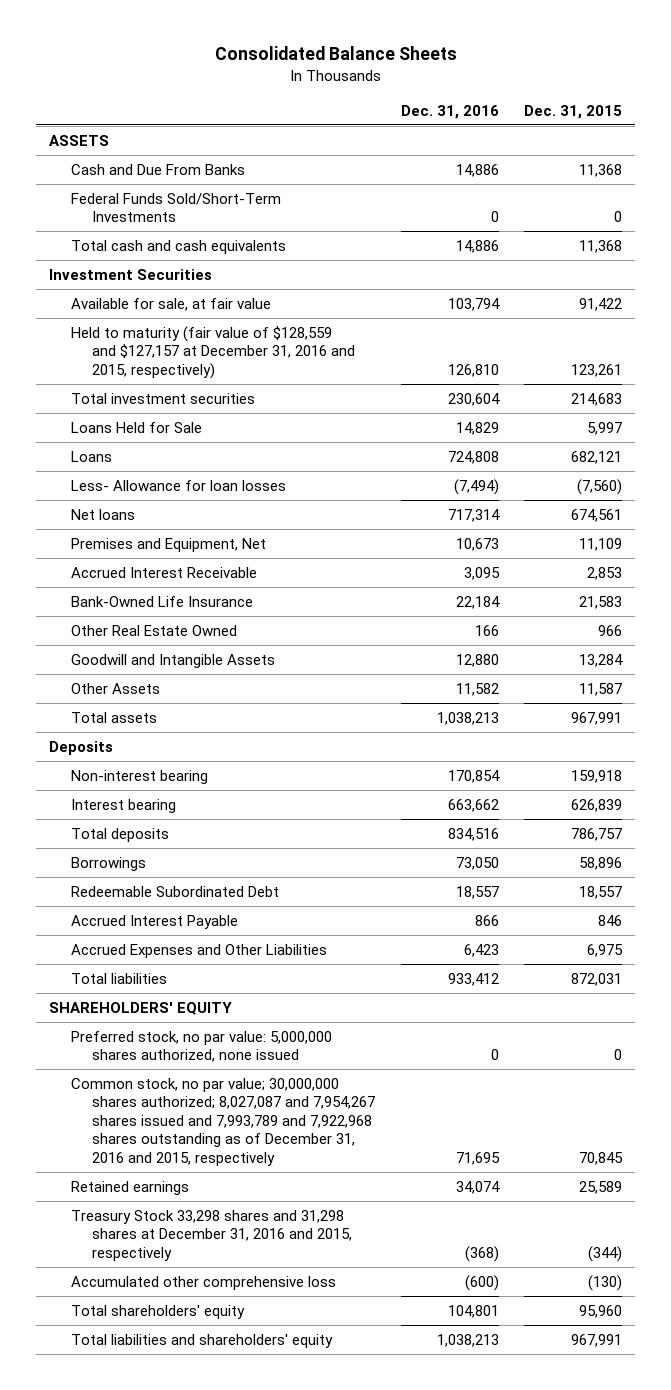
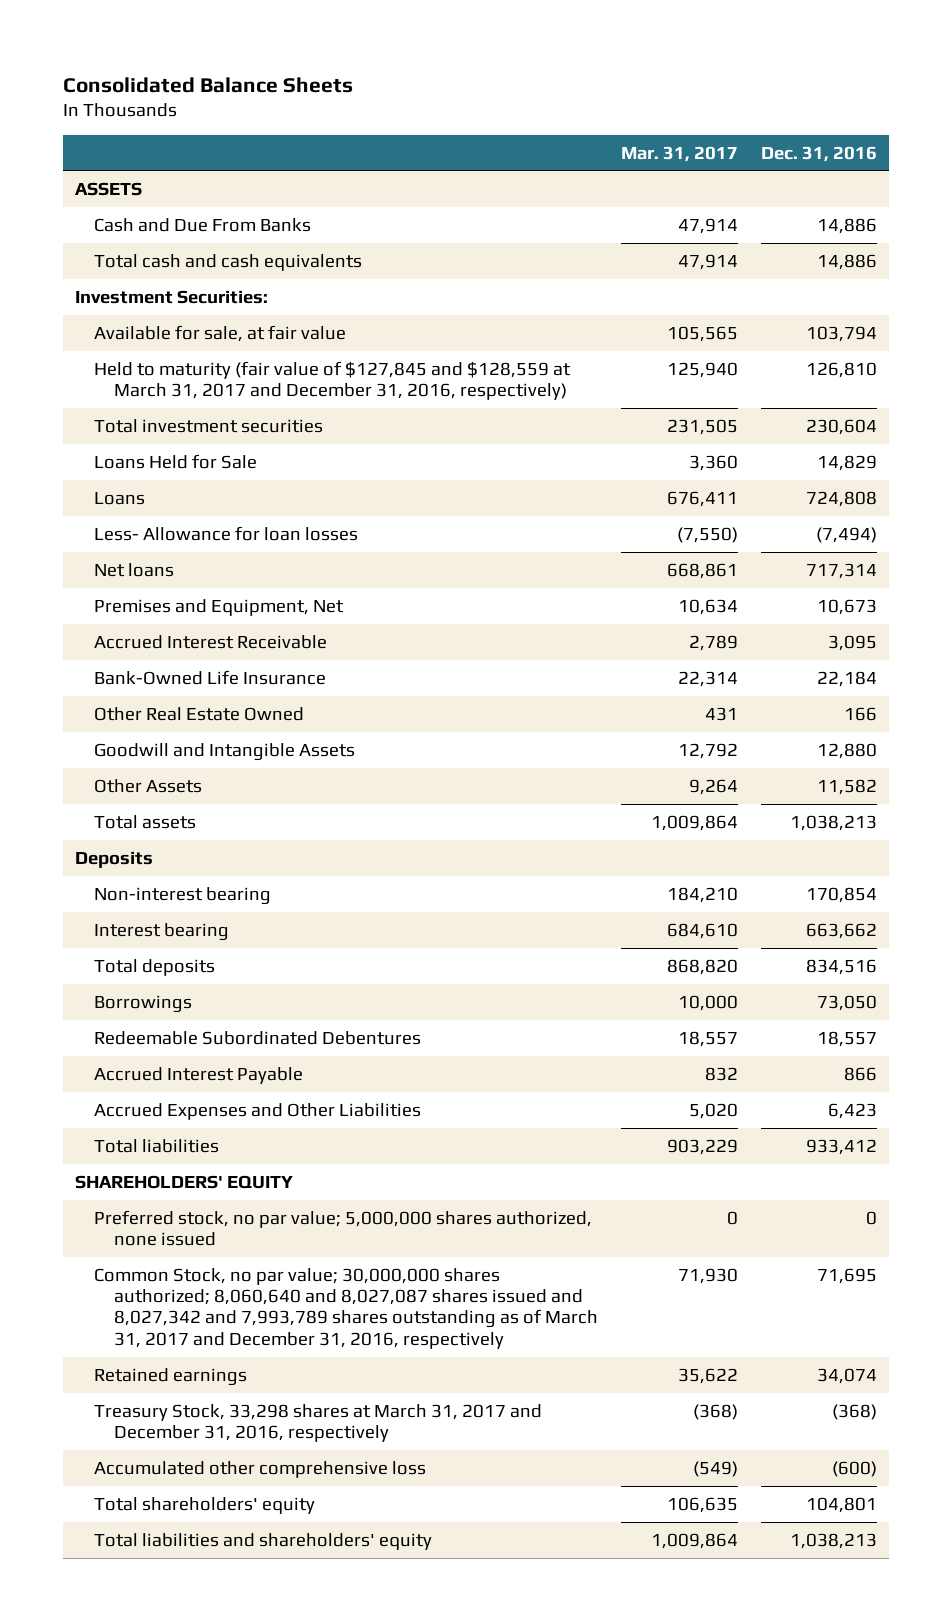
[524,104,623,119] Dec. 31, 2015 -> none
none -> [621,145,739,162] Mar. 31, 2017
[70,192,281,223] Federal Funds Sold/Short-Term Investments -> none
[49,268,213,280] Investment Securities -> [74,289,268,304] Investment Securities:
[70,325,356,379] Held to maturity (fair value of $128,559 and $127,157 at December 31, 2016 and 2015, respectively) -> [94,360,572,401] Held to maturity (fair value of $127,845 and $128,559 at March 31, 2017 and December 31, 2016, respectively)
[70,885,279,897] Redeemable Subordinated Debt -> [94,1030,422,1045] Redeemable Subordinated Debentures
[70,1030,332,1063] Preferred stock, no par value: 5,000,000 shares authorized, none issued -> [94,1209,593,1247] Preferred stock, no par value; 5,000,000 shares authorized, none issued
[70,1077,376,1166] Common stock, no par value; 30,000,000 shares authorized; 8,027,087 and 7,954,267 shares issued and 7,993,789 and 7,922,968 shares outstanding as of December 31, 2016 and 2015, respectively -> [94,1267,599,1349] Common Stock, no par value; 30,000,000 shares authorized; 8,060,640 and 8,027,087 shares issued and 8,027,342 and 7,993,789 shares outstanding as of March 31, 2017 and December 31, 2016, respectively
[70,1209,353,1261] Treasury Stock 33,298 shares and 31,298 shares at December 31, 2016 and 2015, respectively -> [94,1403,543,1443] Treasury Stock, 33,298 shares at March 31, 2017 and December 31, 2016, respectively

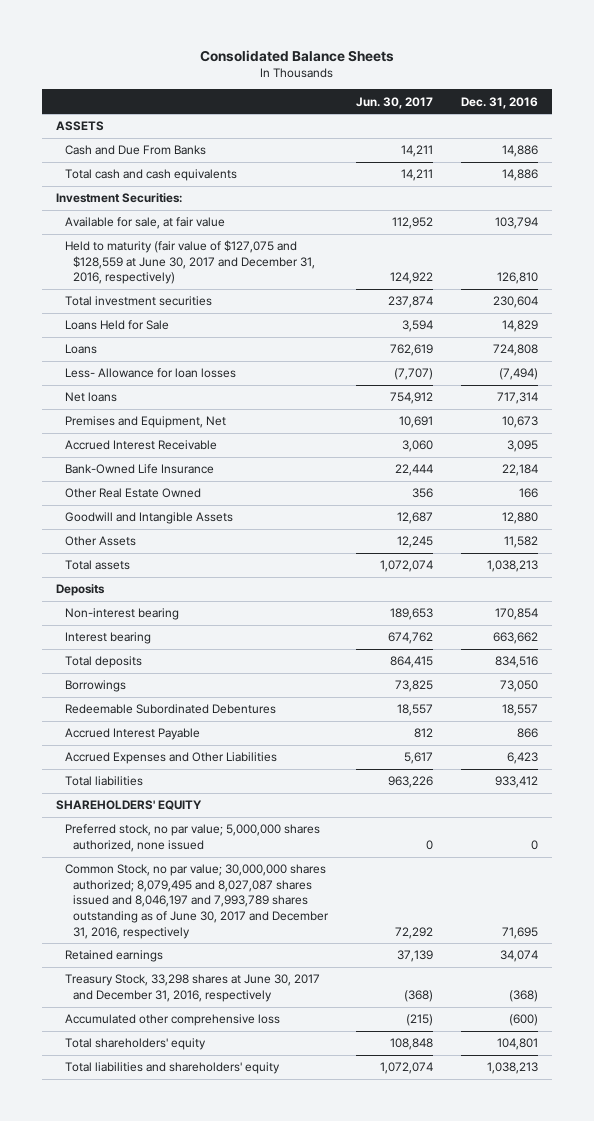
[621,145,739,162] Mar. 31, 2017 -> none
none -> [356,96,434,109] Jun. 30, 2017
[94,360,572,401] Held to maturity (fair value of $127,845 and $128,559 at March 31, 2017 and December 31, 2016, respectively) -> [64,240,316,285] Held to maturity (fair value of $127,075 and $128,559 at June 30, 2017 and December 31, 2016, respectively)
[94,1267,599,1349] Common Stock, no par value; 30,000,000 shares authorized; 8,060,640 and 8,027,087 shares issued and 8,027,342 and 7,993,789 shares outstanding as of March 31, 2017 and December 31, 2016, respectively -> [64,864,330,939] Common Stock, no par value; 30,000,000 shares authorized; 8,079,495 and 8,027,087 shares issued and 8,046,197 and 7,993,789 shares outstanding as of June 30, 2017 and December 31, 2016, respectively
[94,1403,543,1443] Treasury Stock, 33,298 shares at March 31, 2017 and December 31, 2016, respectively -> [64,974,320,1002] Treasury Stock, 33,298 shares at June 30, 2017 and December 31, 2016, respectively

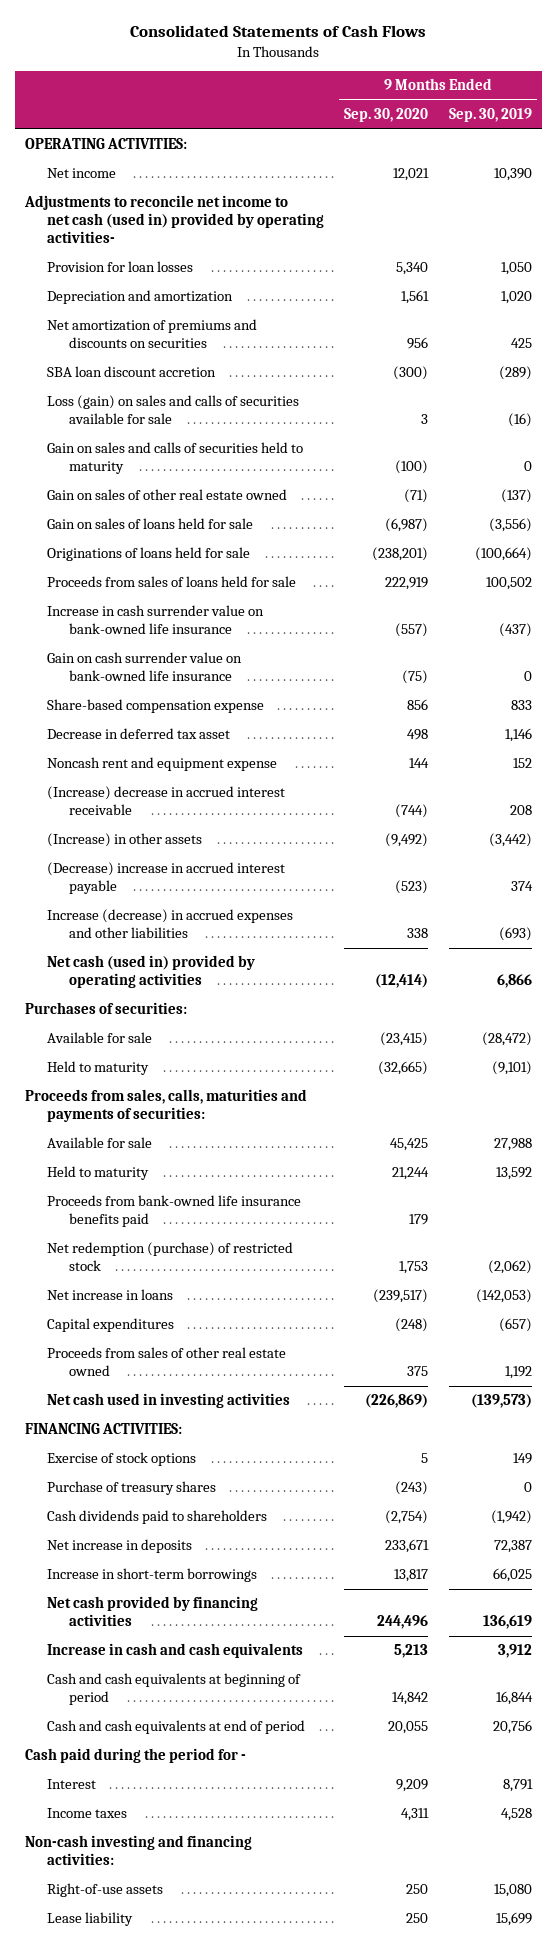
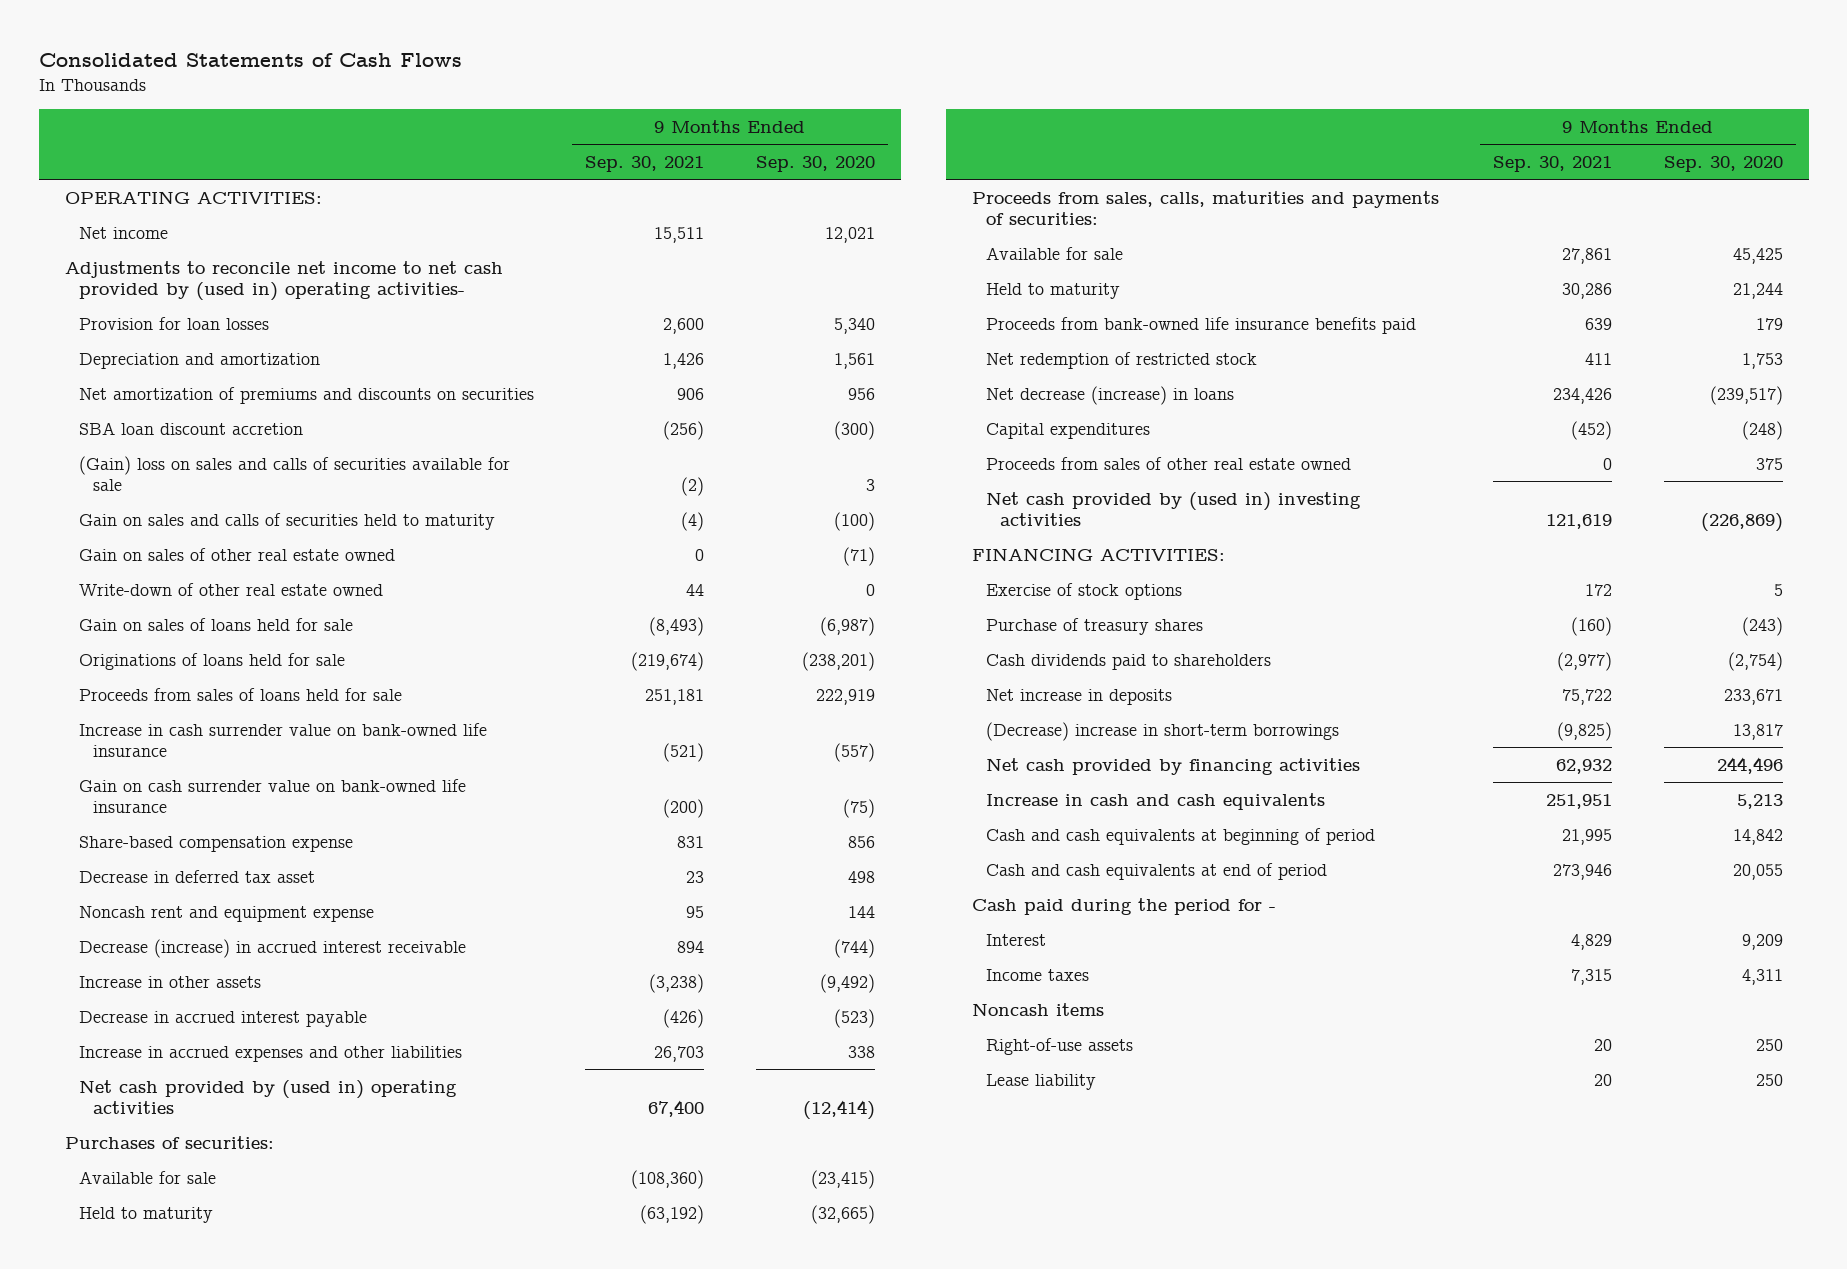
[448,108,532,123] Sep. 30, 2019 -> none
none -> [585,155,705,172] Sep. 30, 2021
[23,195,324,244] Adjustments to reconcile net income to net cash (used in) provided by operating activities- -> [64,260,503,301] Adjustments to reconcile net income to net cash provided by (used in) operating activities-
[46,395,299,425] Loss (gain) on sales and calls of securities available for sale -> [78,455,510,491] (Gain) loss on sales and calls of securities available for sale
none -> [78,582,383,596] Write-down of other real estate owned
[46,786,285,816] (Increase) decrease in accrued interest receivable -> [78,938,466,958] Decrease (increase) in accrued interest receivable
[46,833,202,848] (Increase) in other assets -> [78,975,261,988] Increase in other assets
[46,862,285,895] (Decrease) increase in accrued interest payable -> [78,1010,367,1027] Decrease in accrued interest payable
[46,909,293,939] Increase (decrease) in accrued expenses and other liabilities -> [78,1045,462,1062] Increase in accrued expenses and other liabilities
[46,955,255,989] Net cash (used in) provided by operating activities -> [78,1079,457,1114] Net cash provided by (used in) operating activities
[46,1242,293,1272] Net redemption (purchase) of restricted stock -> [986,351,1258,369] Net redemption of restricted stock
[46,1289,173,1301] Net increase in loans -> [986,385,1235,405] Net decrease (increase) in loans
[46,1393,290,1409] Net cash used in investing activities -> [986,491,1362,526] Net cash provided by (used in) investing activities
[46,1568,257,1583] Increase in short-term borrowings -> [986,721,1340,741] (Decrease) increase in short-term borrowings
[24,1835,252,1866] Non-cash investing and financing activities: -> none
none -> [972,1002,1105,1016] Noncash items

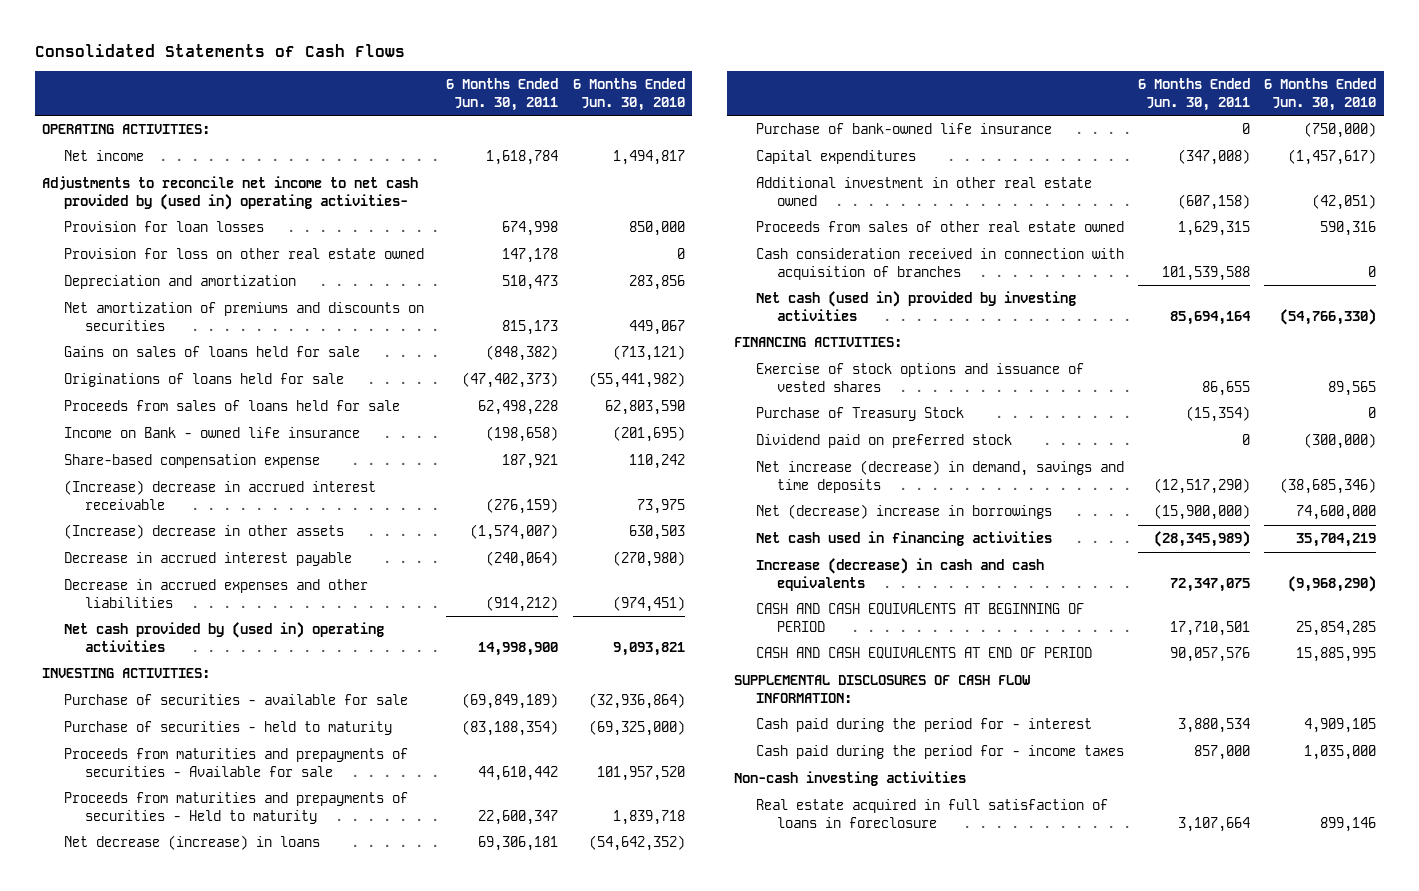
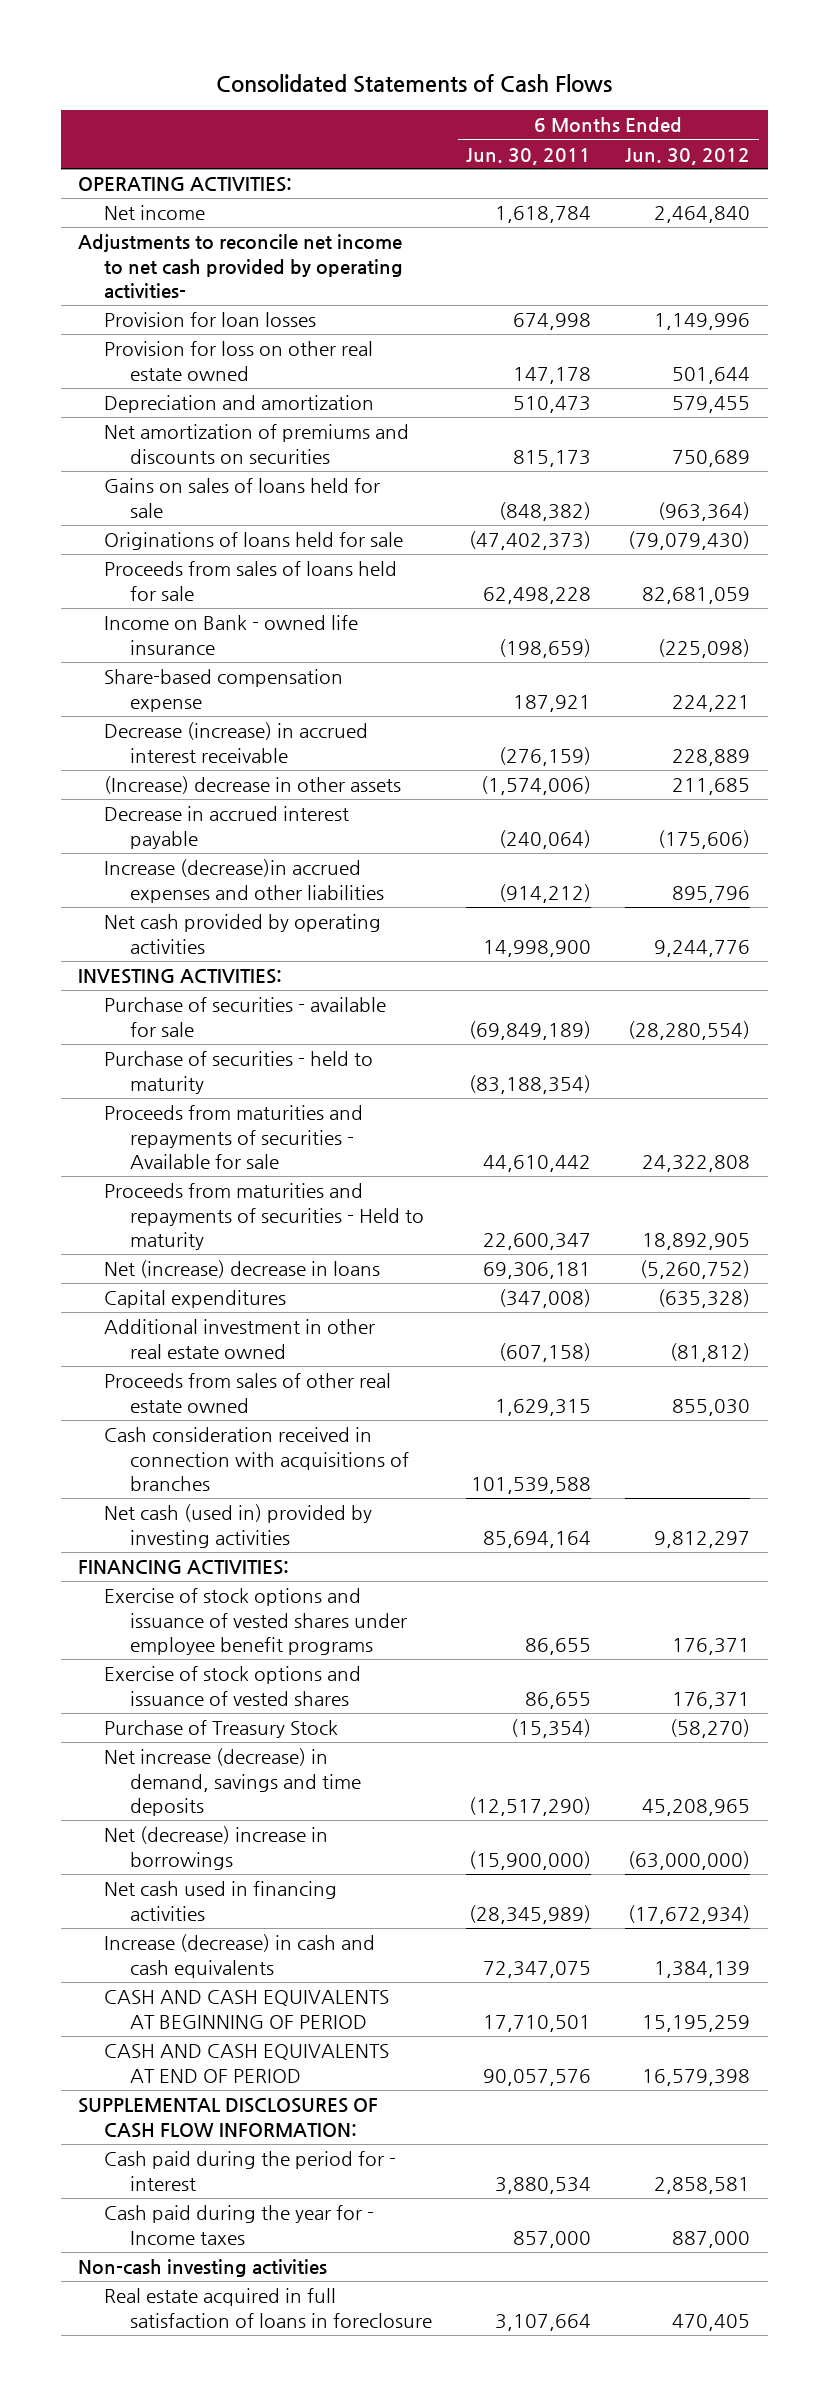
[572,78,685,111] 6 Months Ended Jun. 30, 2010 -> none
none -> [625,147,751,165] Jun. 30, 2012
[42,176,419,210] Adjustments to reconcile net income to net cash provided by (used in) operating activities- -> [78,234,404,300] Adjustments to reconcile net income to net cash provided by operating activities-
[486,426,559,443] (198,658) -> [499,638,592,658] (198,659)
[63,480,376,510] (Increase) decrease in accrued interest receivable -> [104,722,369,763] Decrease (increase) in accrued interest receivable
[470,524,559,541] (1,574,007) -> [481,776,592,796] (1,574,006)
[63,579,368,608] Decrease in accrued expenses and other liabilities -> [104,859,385,903] Increase (decrease)in accrued expenses and other liabilities
[63,622,384,652] Net cash provided by (used in) operating activities -> [104,914,382,954] Net cash provided by operating activities
[755,123,1052,135] Purchase of bank-owned life insurance -> none
[63,748,408,777] Proceeds from maturities and prepayments of securities - Available for sale -> [104,1105,364,1170] Proceeds from maturities and repayments of securities - Available for sale
[63,792,408,824] Proceeds from maturities and prepayments of securities - Held to maturity -> [104,1183,425,1251] Proceeds from maturities and repayments of securities - Held to maturity
[63,835,320,851] Net decrease (increase) in loans -> [104,1260,381,1279] Net (increase) decrease in loans
[755,248,1124,280] Cash consideration received in connection with acquisition of branches -> [104,1427,410,1492] Cash consideration received in connection with acquisitions of branches
none -> [104,1588,408,1656] Exercise of stock options and issuance of vested shares under employee benefit programs
[755,434,1012,449] Dividend paid on preferred stock -> none
[755,745,1124,760] Cash paid during the period for - income taxes -> [104,2205,375,2245] Cash paid during the year for - Income taxes

